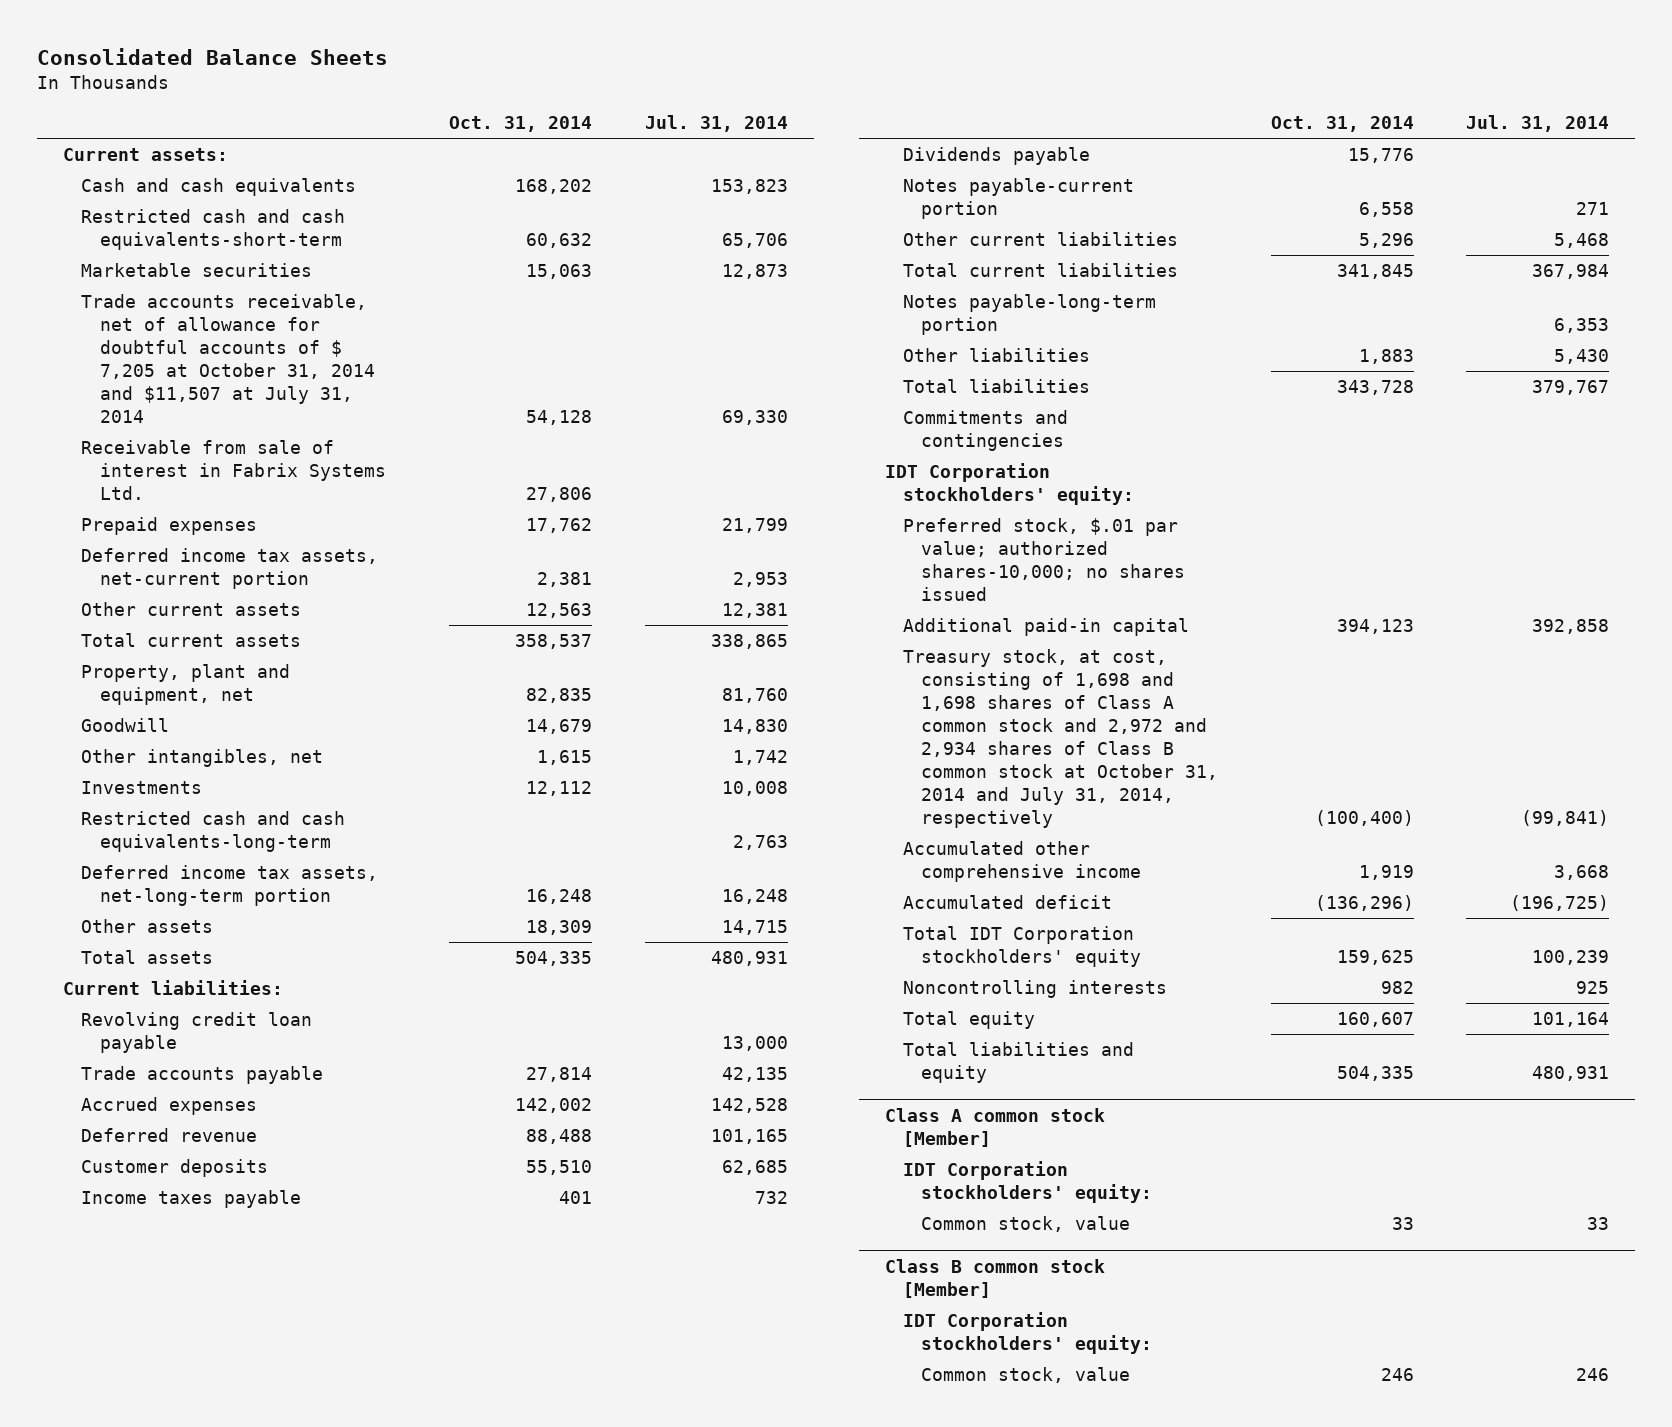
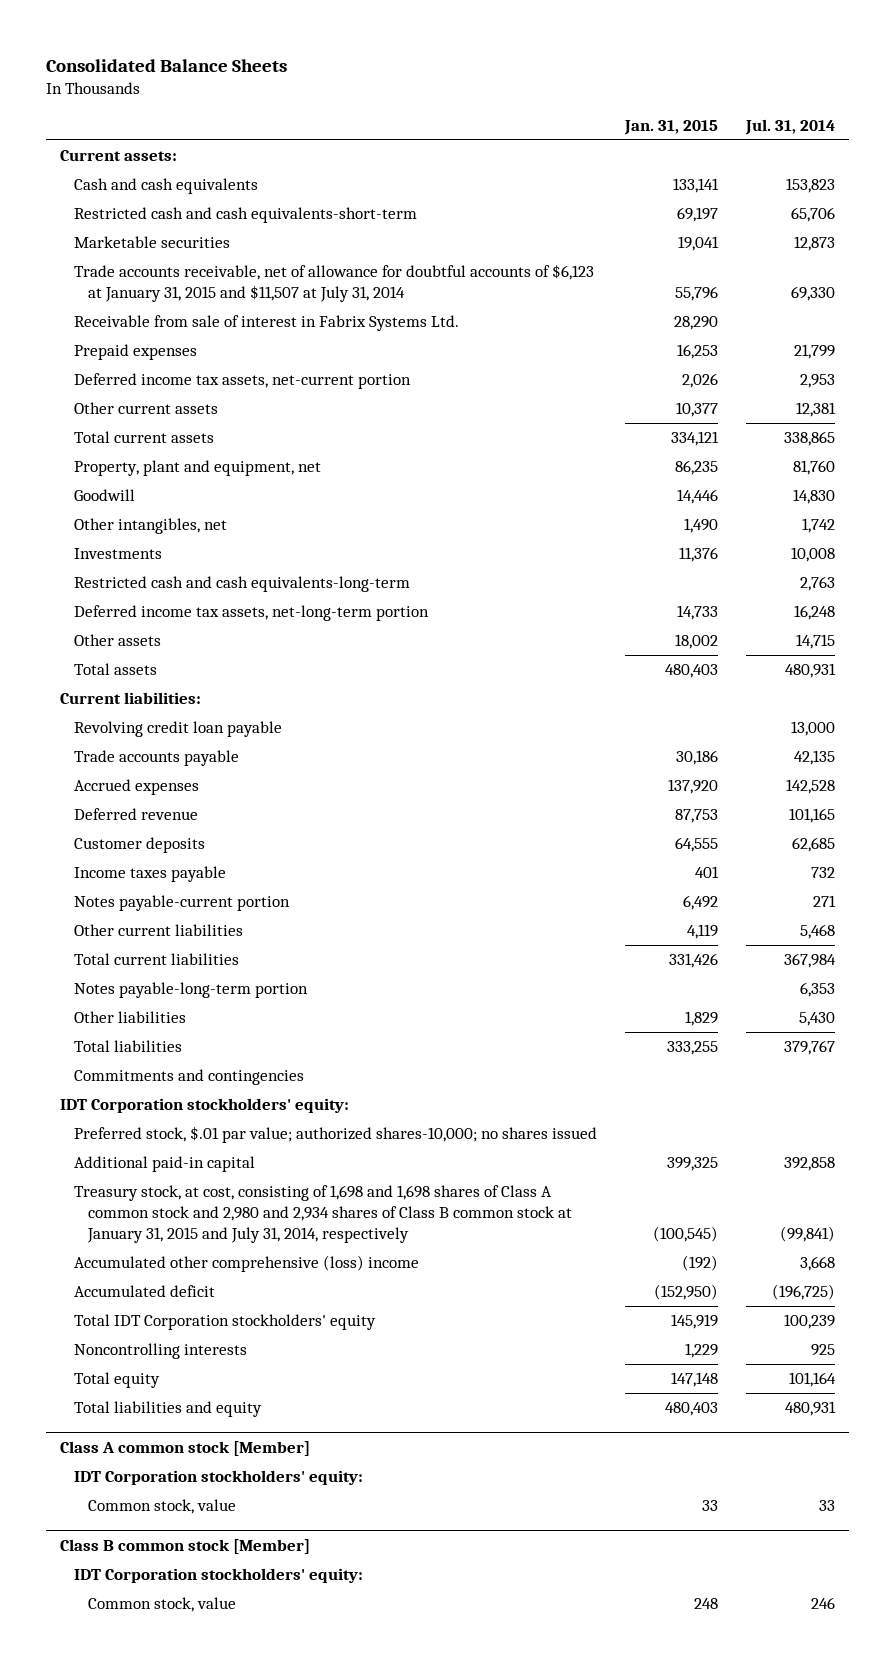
[449,116,593,133] Oct. 31, 2014 -> none
none -> [624,119,719,135] Jan. 31, 2015
[81,294,375,423] Trade accounts receivable, net of allowance for doubtful accounts of $ 7,205 at October 31, 2014 and $11,507 at July 31, 2014 -> [74,264,595,303] Trade accounts receivable, net of allowance for doubtful accounts of $6,123 at January 31, 2015 and $11,507 at July 31, 2014
[903,147,1091,166] Dividends payable -> none
[903,649,1219,828] Treasury stock, at cost, consisting of 1,698 and 1,698 shares of Class A common stock and 2,972 and 2,934 shares of Class B common stock at October 31, 2014 and July 31, 2014, respectively -> [74,1185,573,1243] Treasury stock, at cost, consisting of 1,698 and 1,698 shares of Class A common stock and 2,980 and 2,934 shares of Class B common stock at January 31, 2015 and July 31, 2014, respectively
[903,841,1142,883] Accumulated other comprehensive income -> [74,1255,420,1273] Accumulated other comprehensive (loss) income

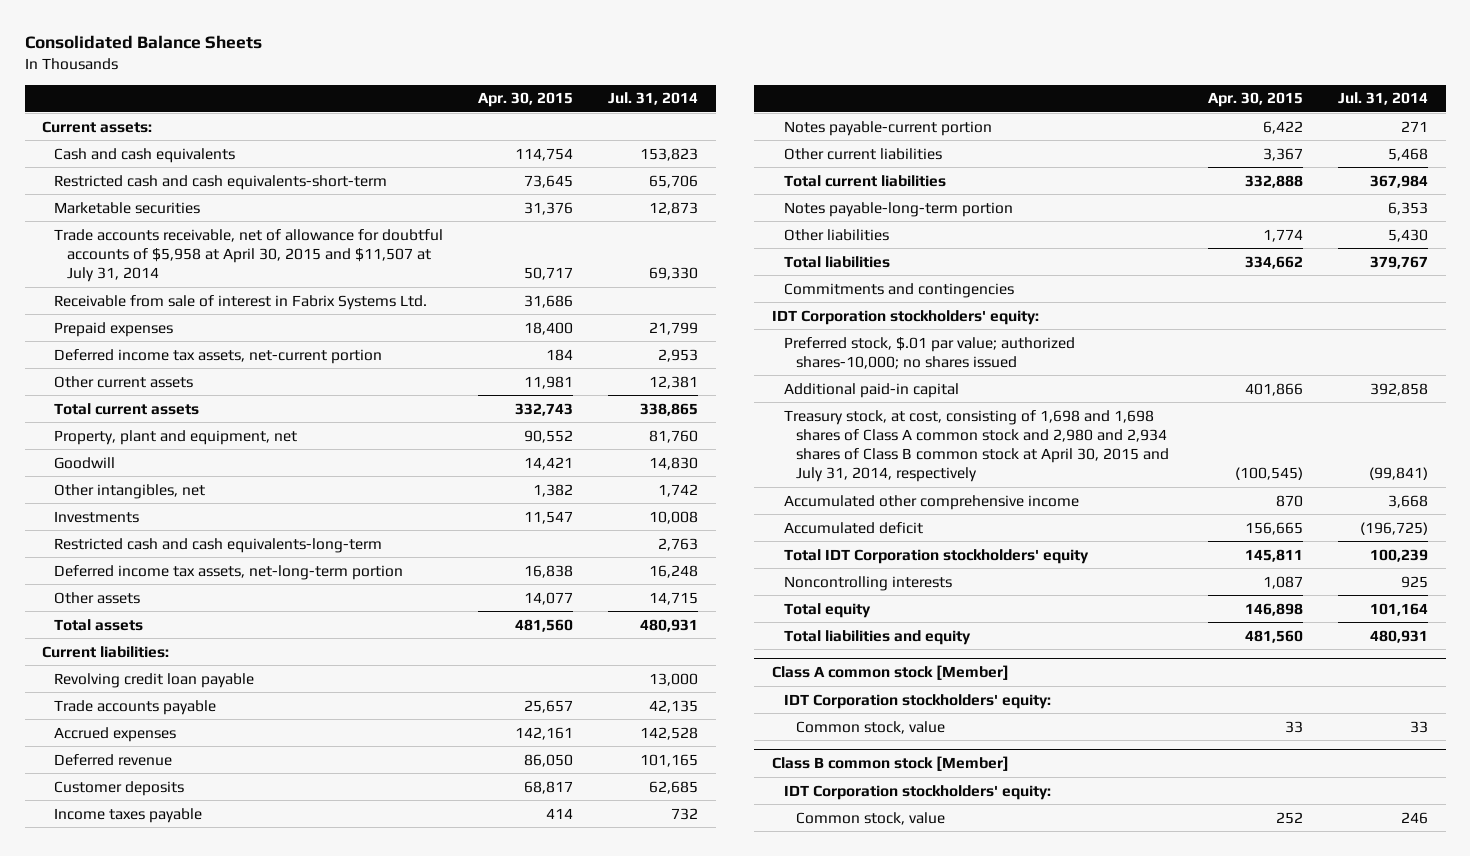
[624,119,719,135] Jan. 31, 2015 -> none
none -> [478,92,574,108] Apr. 30, 2015
[74,264,595,303] Trade accounts receivable, net of allowance for doubtful accounts of $6,123 at January 31, 2015 and $11,507 at July 31, 2014 -> [54,228,444,283] Trade accounts receivable, net of allowance for doubtful accounts of $5,958 at April 30, 2015 and $11,507 at July 31, 2014
[74,1185,573,1243] Treasury stock, at cost, consisting of 1,698 and 1,698 shares of Class A common stock and 2,980 and 2,934 shares of Class B common stock at January 31, 2015 and July 31, 2014, respectively -> [784,409,1170,483] Treasury stock, at cost, consisting of 1,698 and 1,698 shares of Class A common stock and 2,980 and 2,934 shares of Class B common stock at April 30, 2015 and July 31, 2014, respectively
[74,1255,420,1273] Accumulated other comprehensive (loss) income -> [784,494,1080,510] Accumulated other comprehensive income

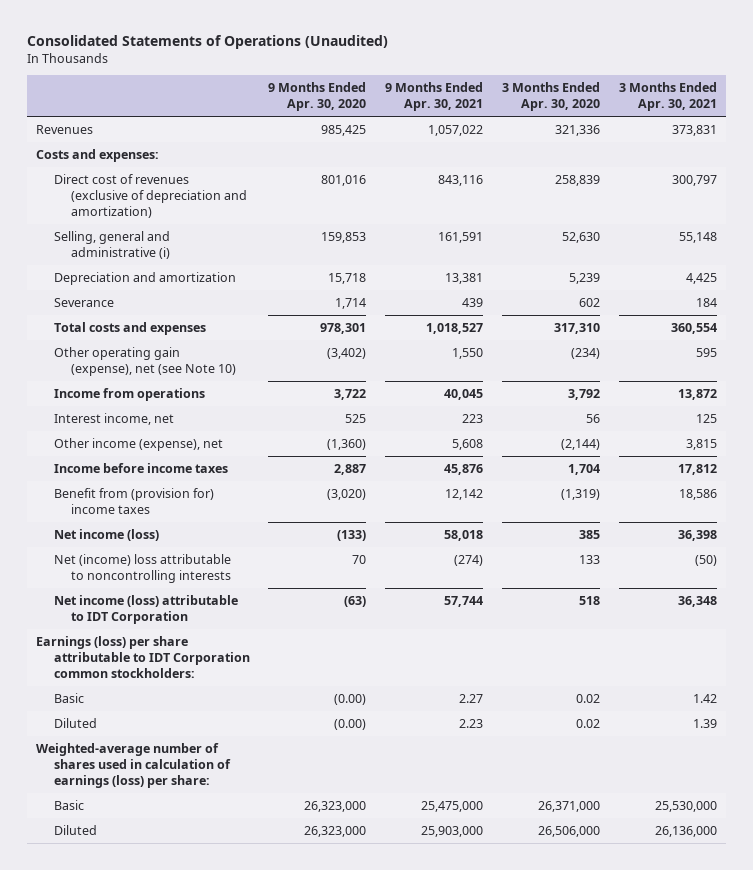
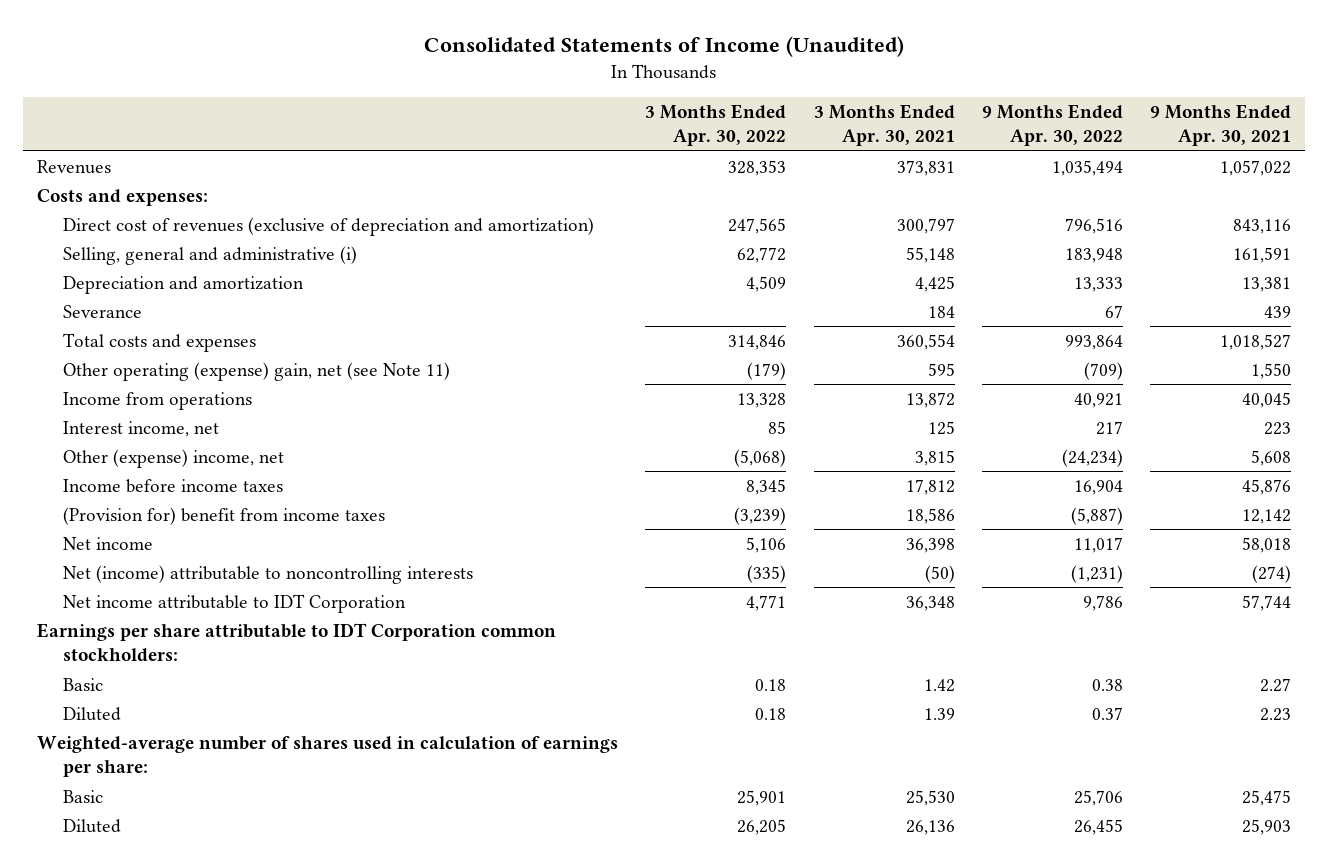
[27,35,389,50] Consolidated Statements of Operations (Unaudited) -> [424,36,905,58] Consolidated Statements of Income (Unaudited)
[268,82,367,112] 9 Months Ended Apr. 30, 2020 -> none
[501,82,600,112] 3 Months Ended Apr. 30, 2020 -> none
none -> [645,103,787,147] 3 Months Ended Apr. 30, 2022
none -> [981,103,1123,147] 9 Months Ended Apr. 30, 2022
[53,347,236,376] Other operating gain (expense), net (see Note 10) -> [63,361,451,381] Other operating (expense) gain, net (see Note 11)
[53,438,223,452] Other income (expense), net -> [63,448,285,468] Other (expense) income, net
[53,488,214,514] Benefit from (provision for) income taxes -> [63,506,386,525] (Provision for) benefit from income taxes
[53,529,159,542] Net income (loss) -> [63,536,154,550] Net income
[53,554,231,583] Net (income) loss attributable to noncontrolling interests -> [63,564,474,584] Net (income) attributable to noncontrolling interests
[53,595,238,624] Net income (loss) attributable to IDT Corporation -> [63,593,407,613] Net income attributable to IDT Corporation
[36,636,250,678] Earnings (loss) per share attributable to IDT Corporation common stockholders: -> [36,622,556,663] Earnings per share attributable to IDT Corporation common stockholders:
[36,743,231,788] Weighted-average number of shares used in calculation of earnings (loss) per share: -> [36,735,618,778] Weighted-average number of shares used in calculation of earnings per share:
[421,801,484,813] 25,475,000 -> [1242,789,1292,806] 25,475
[654,801,717,813] 25,530,000 -> [905,789,955,806] 25,530
[421,826,484,838] 25,903,000 -> [1242,818,1292,835] 25,903
[654,826,717,838] 26,136,000 -> [905,819,955,835] 26,136

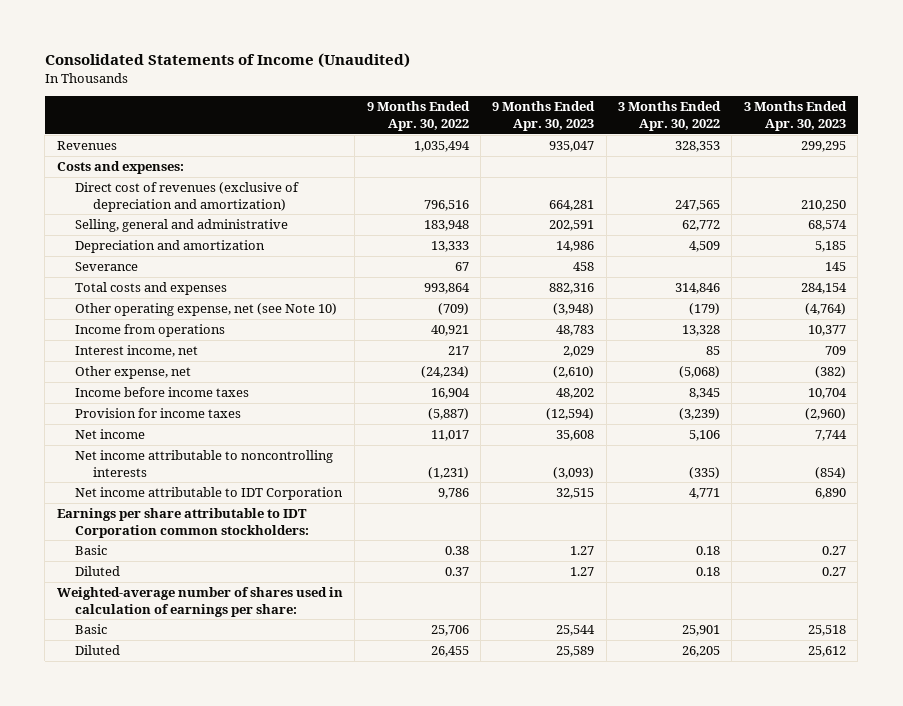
[813,103,955,147] 3 Months Ended Apr. 30, 2021 -> none
[1150,103,1292,147] 9 Months Ended Apr. 30, 2021 -> none
none -> [492,101,596,132] 9 Months Ended Apr. 30, 2023
none -> [743,101,847,132] 3 Months Ended Apr. 30, 2023
[63,245,358,265] Selling, general and administrative (i) -> [74,219,288,233] Selling, general and administrative
[63,361,451,381] Other operating (expense) gain, net (see Note 11) -> [74,303,337,317] Other operating expense, net (see Note 10)
[63,448,285,468] Other (expense) income, net -> [74,366,191,380] Other expense, net
[63,506,386,525] (Provision for) benefit from income taxes -> [74,408,241,419] Provision for income taxes
[63,564,474,584] Net (income) attributable to noncontrolling interests -> [74,450,333,477] Net income attributable to noncontrolling interests

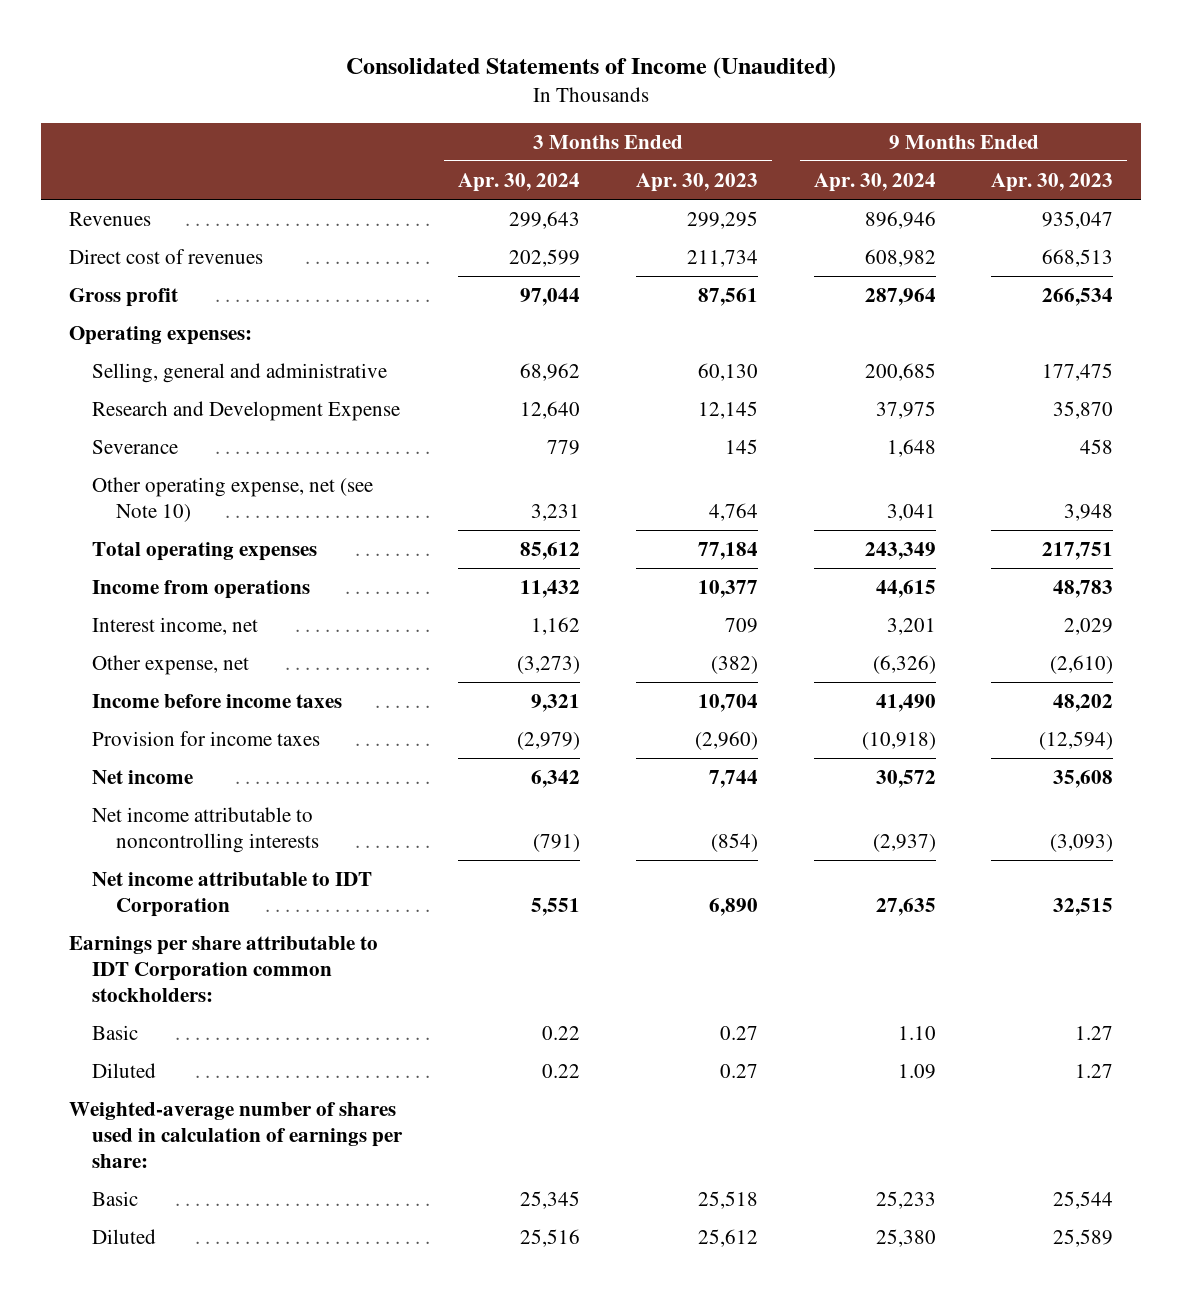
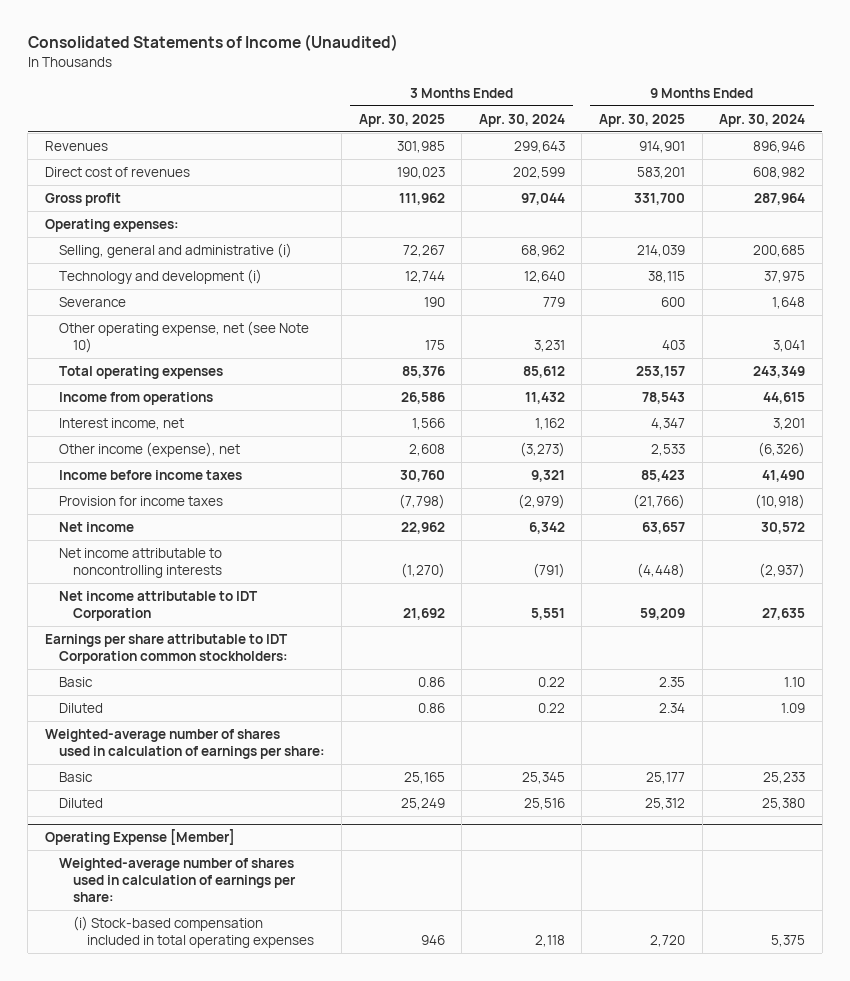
[635,172,758,192] Apr. 30, 2023 -> none
[991,172,1114,192] Apr. 30, 2023 -> none
none -> [358,113,445,127] Apr. 30, 2025
none -> [598,113,685,127] Apr. 30, 2025
[92,363,388,384] Selling, general and administrative -> [58,242,292,258] Selling, general and administrative (i)
[92,401,401,422] Research and Development Expense -> [58,268,262,284] Technology and development (i)
[92,655,250,676] Other expense, net -> [58,441,240,457] Other income (expense), net
none -> [44,829,235,846] Operating Expense [Member]
none -> [58,857,296,903] Weighted-average number of shares used in calculation of earnings per share:
none -> [72,915,314,948] (i) Stock-based compensation included in total operating expenses

